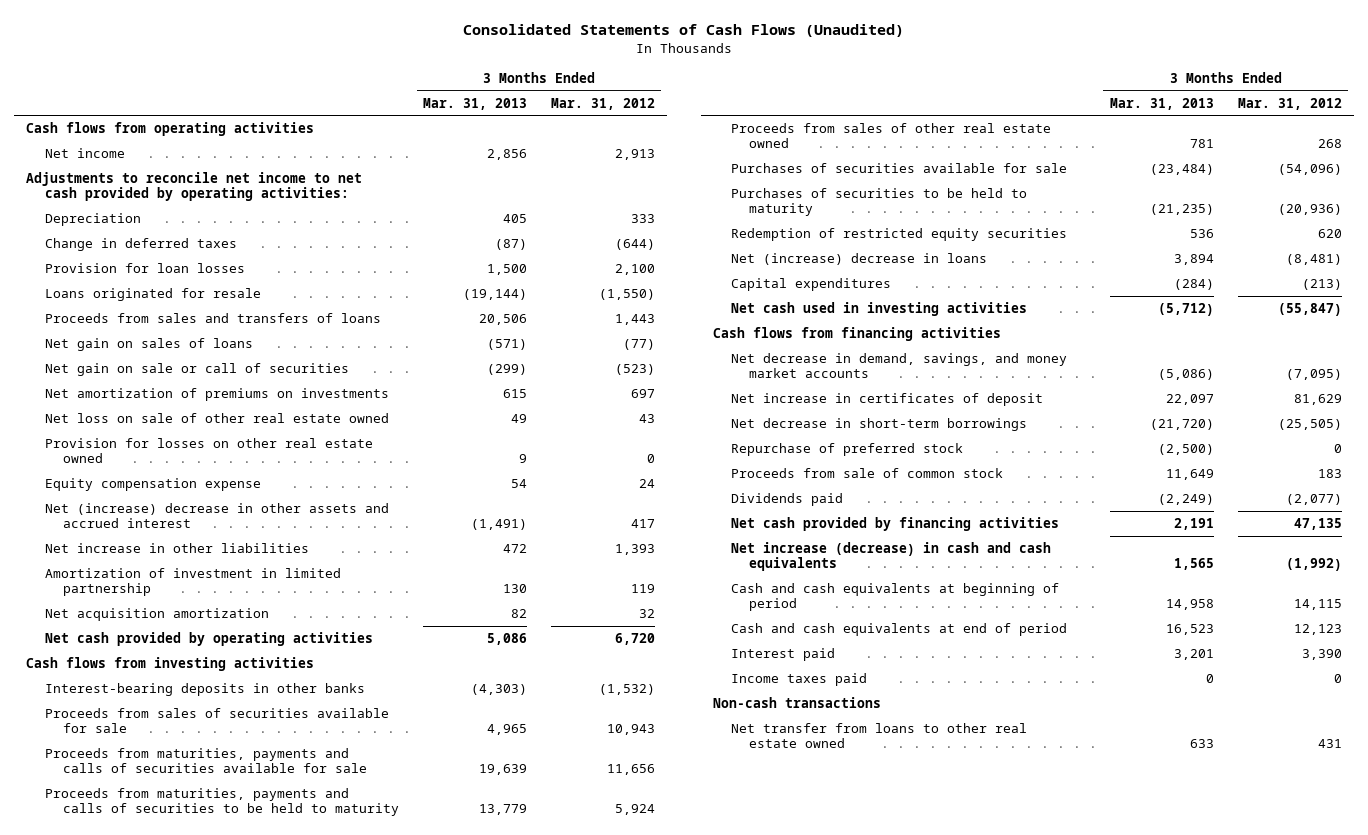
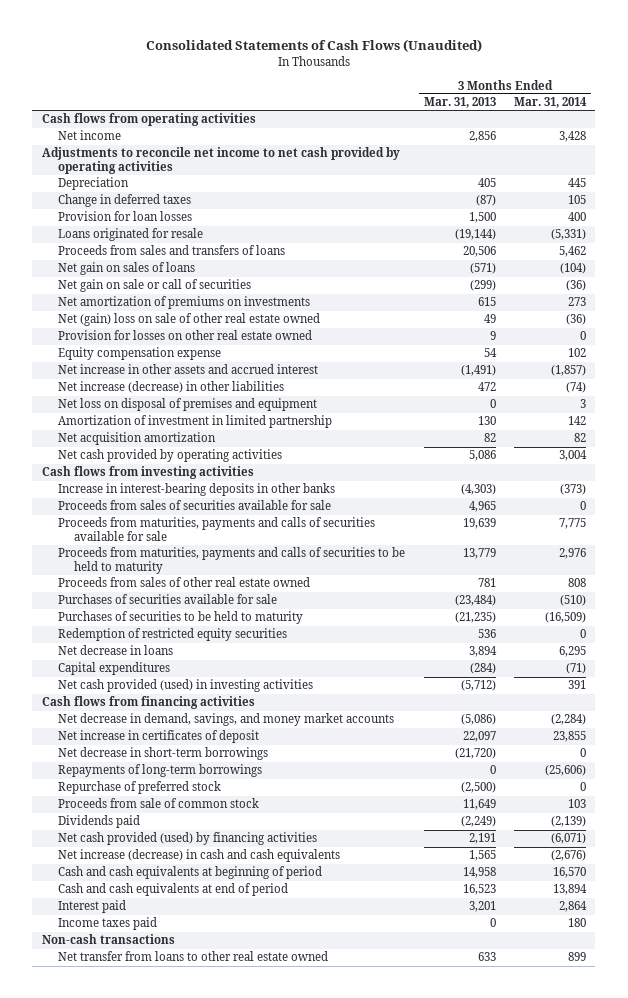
[551,97,656,110] Mar. 31, 2012 -> none
none -> [514,97,588,109] Mar. 31, 2014
[26,172,363,202] Adjustments to reconcile net income to net cash provided by operating activities: -> [41,147,400,174] Adjustments to reconcile net income to net cash provided by operating activities
[44,413,389,424] Net loss on sale of other real estate owned -> [57,313,320,327] Net (gain) loss on sale of other real estate owned
[44,503,389,529] Net (increase) decrease in other assets and accrued interest -> [57,364,318,375] Net increase in other assets and accrued interest
[44,543,309,554] Net increase in other liabilities -> [57,381,284,394] Net increase (decrease) in other liabilities
none -> [57,398,317,412] Net loss on disposal of premises and equipment
[44,683,365,697] Interest-bearing deposits in other banks -> [57,483,335,497] Increase in interest-bearing deposits in other banks
[730,253,987,266] Net (increase) decrease in loans -> [57,645,173,656] Net decrease in loans
[730,302,1027,317] Net cash used in investing activities -> [57,679,313,693] Net cash provided (used) in investing activities
none -> [57,764,262,778] Repayments of long-term borrowings
[730,517,1059,532] Net cash provided by financing activities -> [57,832,317,846] Net cash provided (used) by financing activities

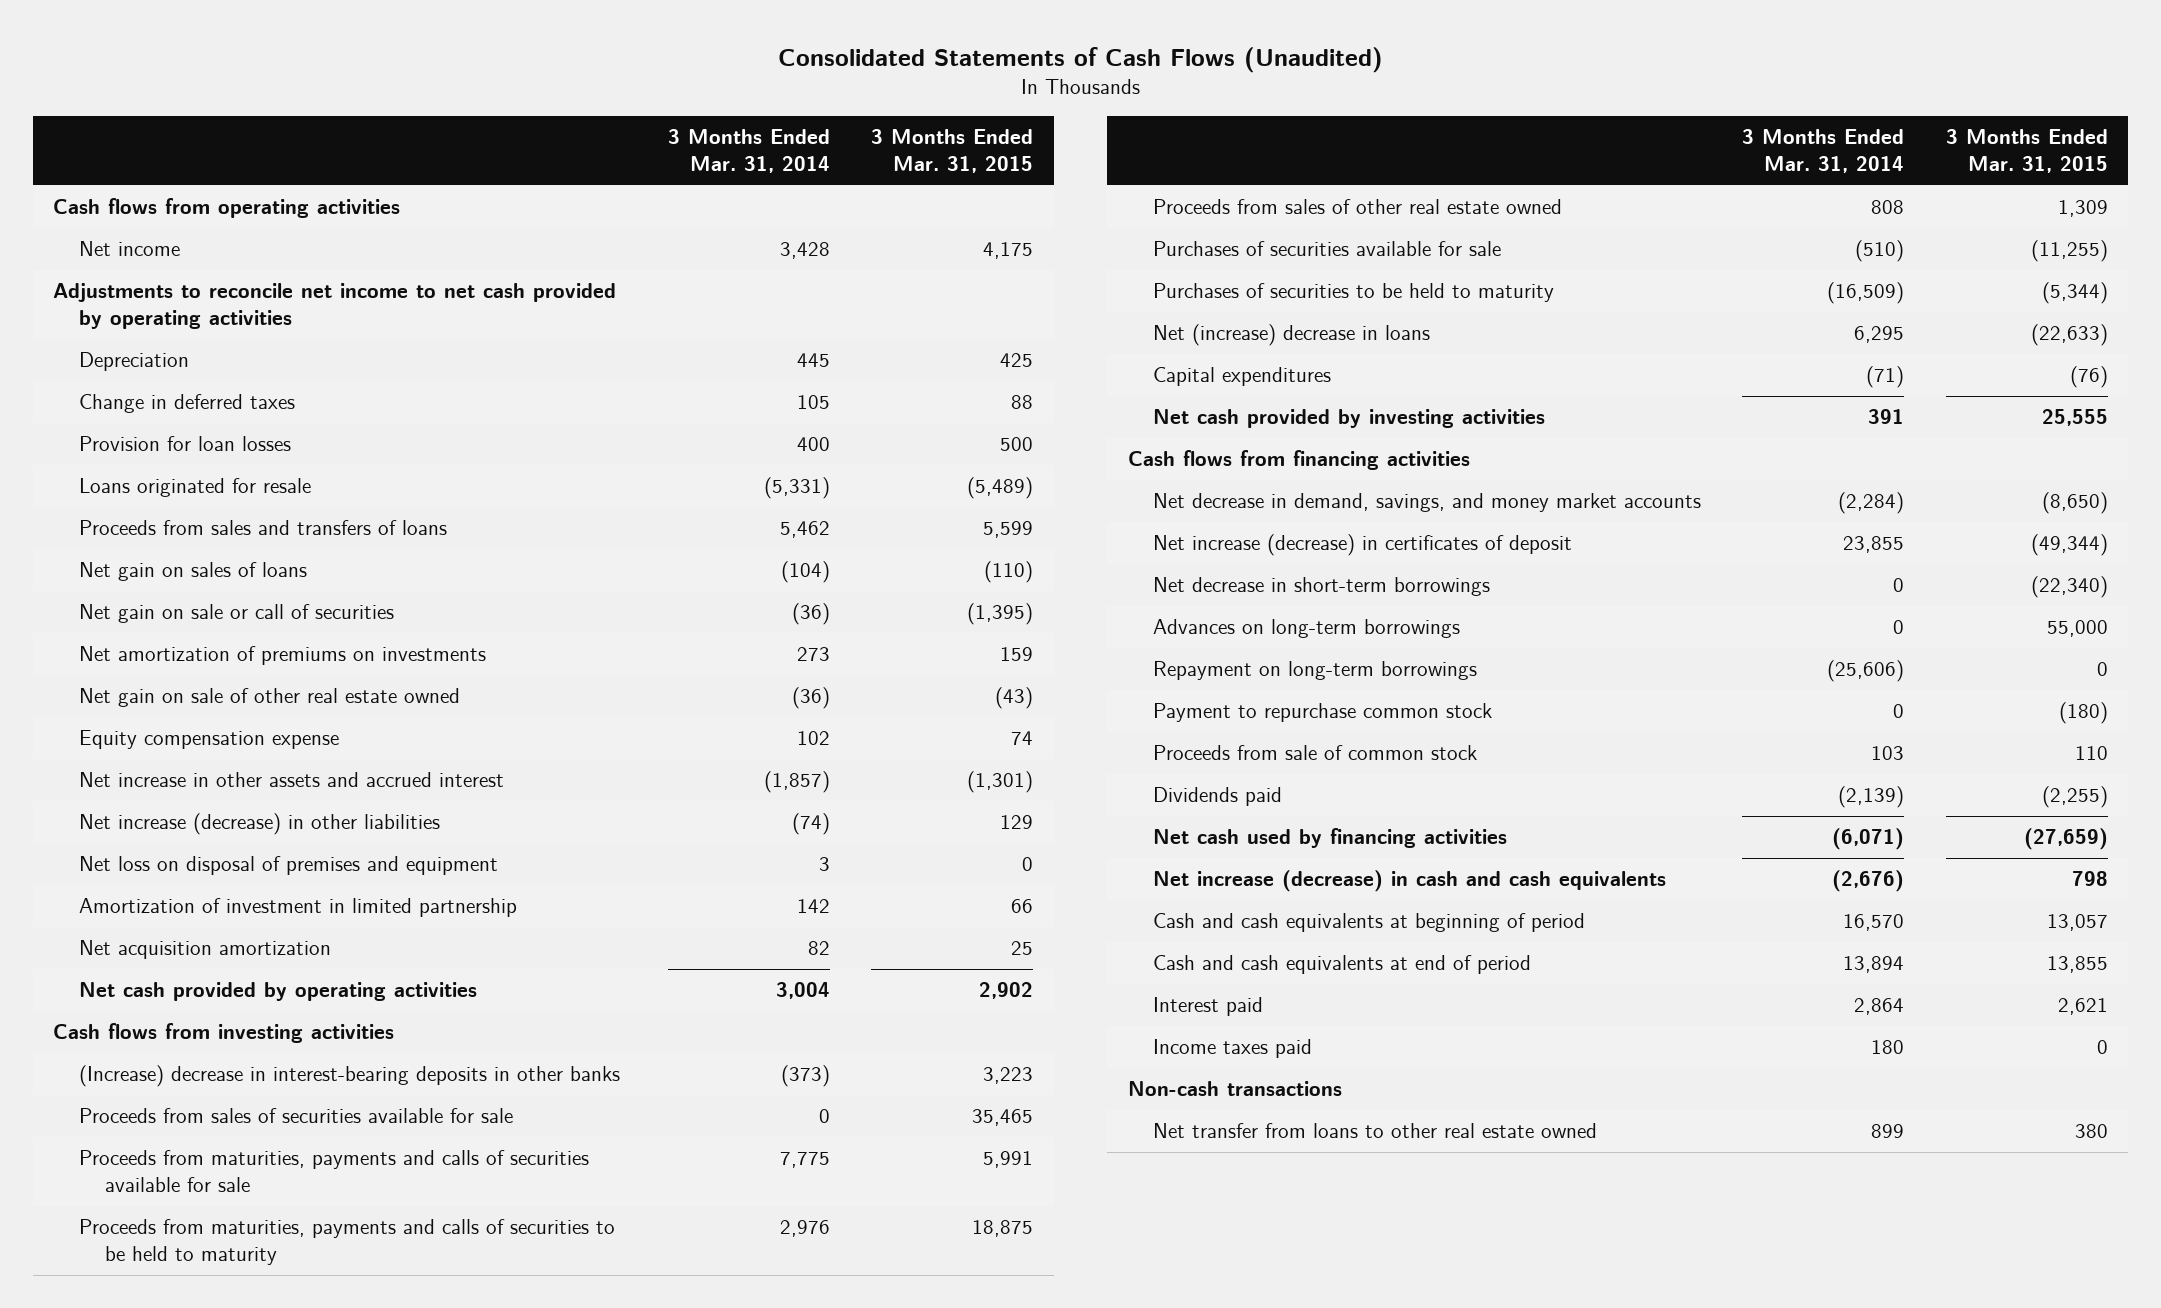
[423,97,496,109] Mar. 31, 2013 -> none
none -> [871,129,1034,174] 3 Months Ended Mar. 31, 2015
[57,330,312,341] Provision for losses on other real estate owned -> none
[57,313,320,327] Net (gain) loss on sale of other real estate owned -> [79,688,461,708] Net gain on sale of other real estate owned
[57,483,335,497] Increase in interest-bearing deposits in other banks -> [79,1065,621,1088] (Increase) decrease in interest-bearing deposits in other banks
[57,628,287,642] Redemption of restricted equity securities -> none
[57,645,173,656] Net decrease in loans -> [1153,324,1431,347] Net (increase) decrease in loans
[57,679,313,693] Net cash provided (used) in investing activities -> [1153,409,1546,429] Net cash provided by investing activities
[57,730,259,744] Net increase in certificates of deposit -> [1153,534,1573,557] Net increase (decrease) in certificates of deposit
[57,781,221,795] Repurchase of preferred stock -> none
none -> [1153,619,1461,639] Advances on long-term borrowings
[57,764,262,778] Repayments of long-term borrowings -> [1153,661,1478,681] Repayment on long-term borrowings
none -> [1153,703,1493,723] Payment to repurchase common stock
[57,832,317,846] Net cash provided (used) by financing activities -> [1153,828,1508,849] Net cash used by financing activities

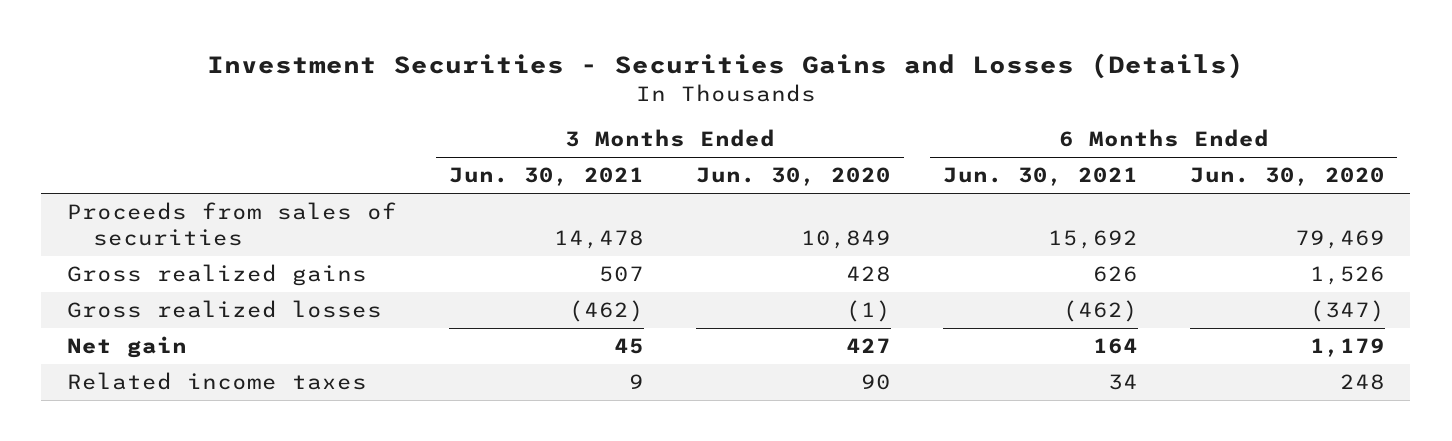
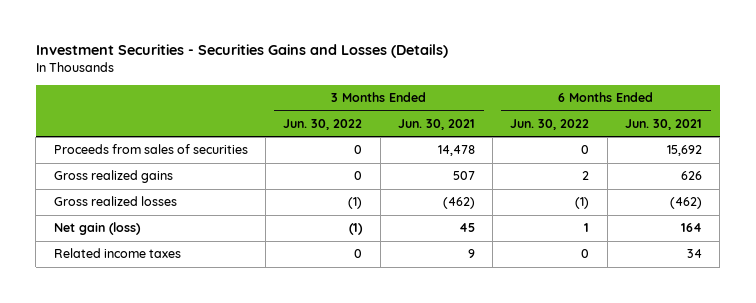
[695,167,891,187] Jun. 30, 2020 -> none
[1189,167,1385,187] Jun. 30, 2020 -> none
none -> [283,118,363,130] Jun. 30, 2022
none -> [510,118,590,130] Jun. 30, 2022
[67,336,188,359] Net gain -> [53,222,141,236] Net gain (loss)

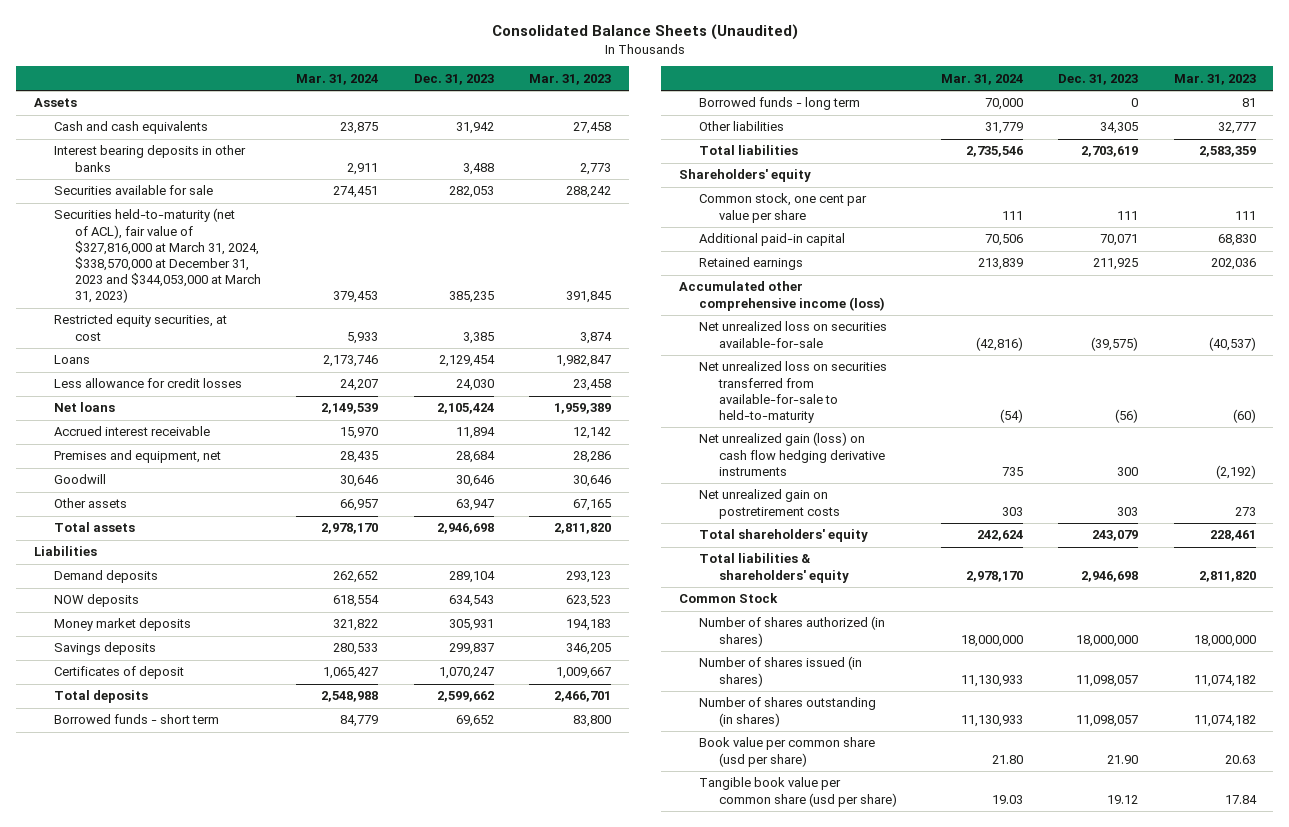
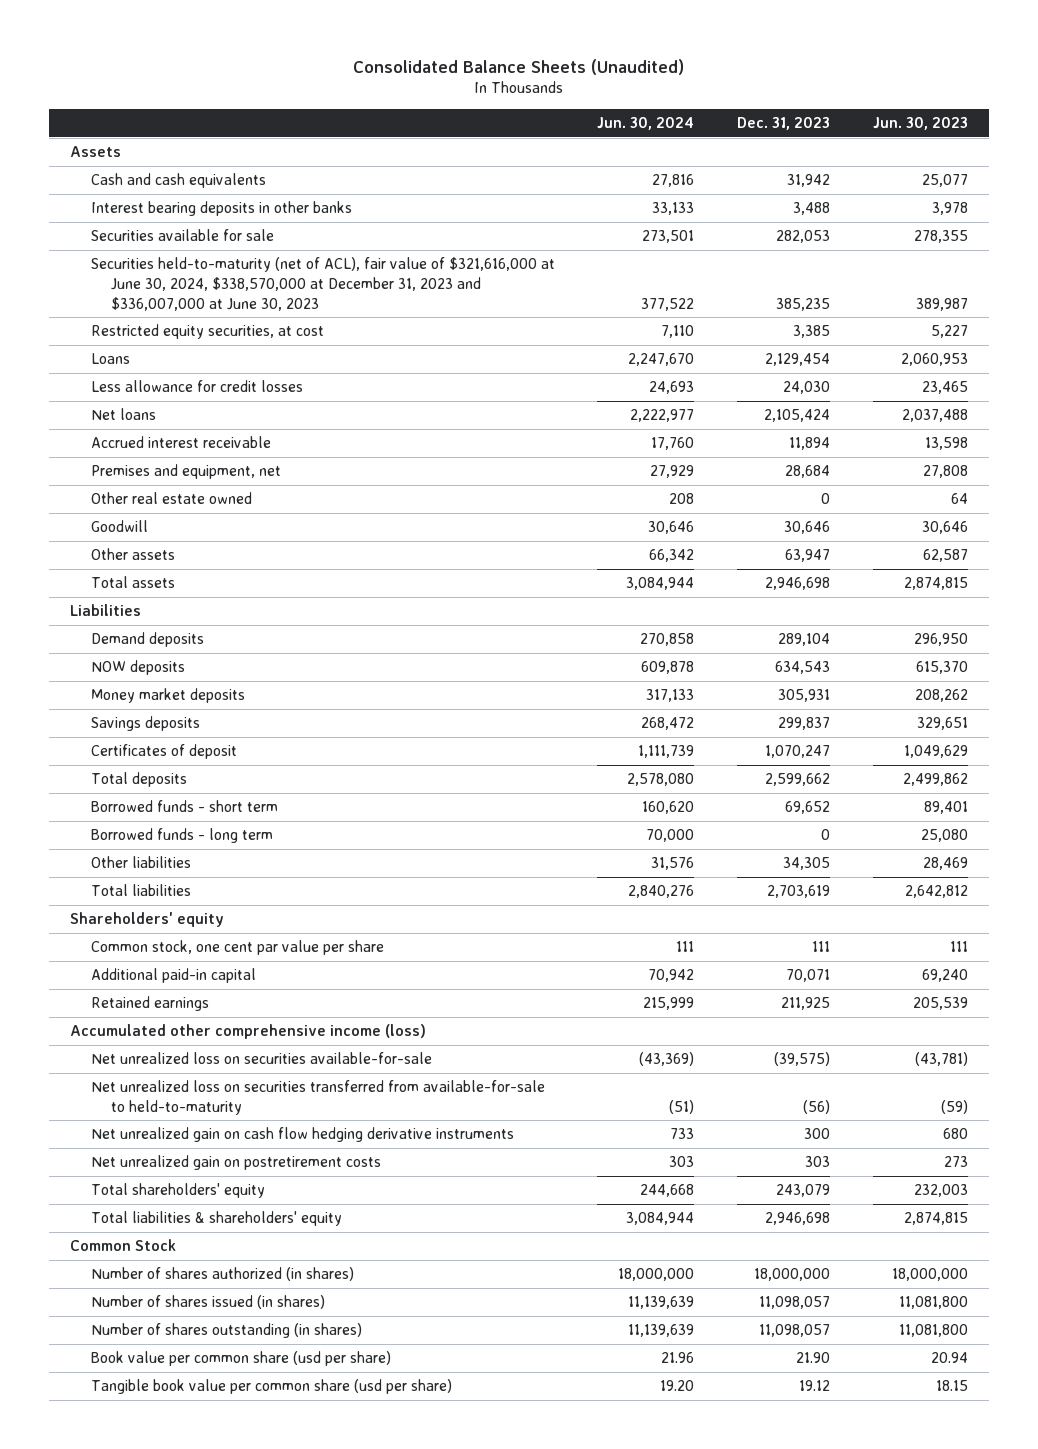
[296,73,379,85] Mar. 31, 2024 -> none
[528,73,611,85] Mar. 31, 2023 -> none
none -> [597,116,695,130] Jun. 30, 2024
none -> [872,116,968,130] Jun. 30, 2023
[54,208,261,304] Securities held-to-maturity (net of ACL), fair value of $327,816,000 at March 31, 2024, $338,570,000 at December 31, 2023 and $344,053,000 at March 31, 2023) -> [90,257,555,311] Securities held-to-maturity (net of ACL), fair value of $321,616,000 at June 30, 2024, $338,570,000 at December 31, 2023 and $336,007,000 at June 30, 2023
none -> [90,492,252,505] Other real estate owned
[698,432,886,476] Net unrealized gain (loss) on cash flow hedging derivative instruments -> [90,1127,514,1143] Net unrealized gain on cash flow hedging derivative instruments

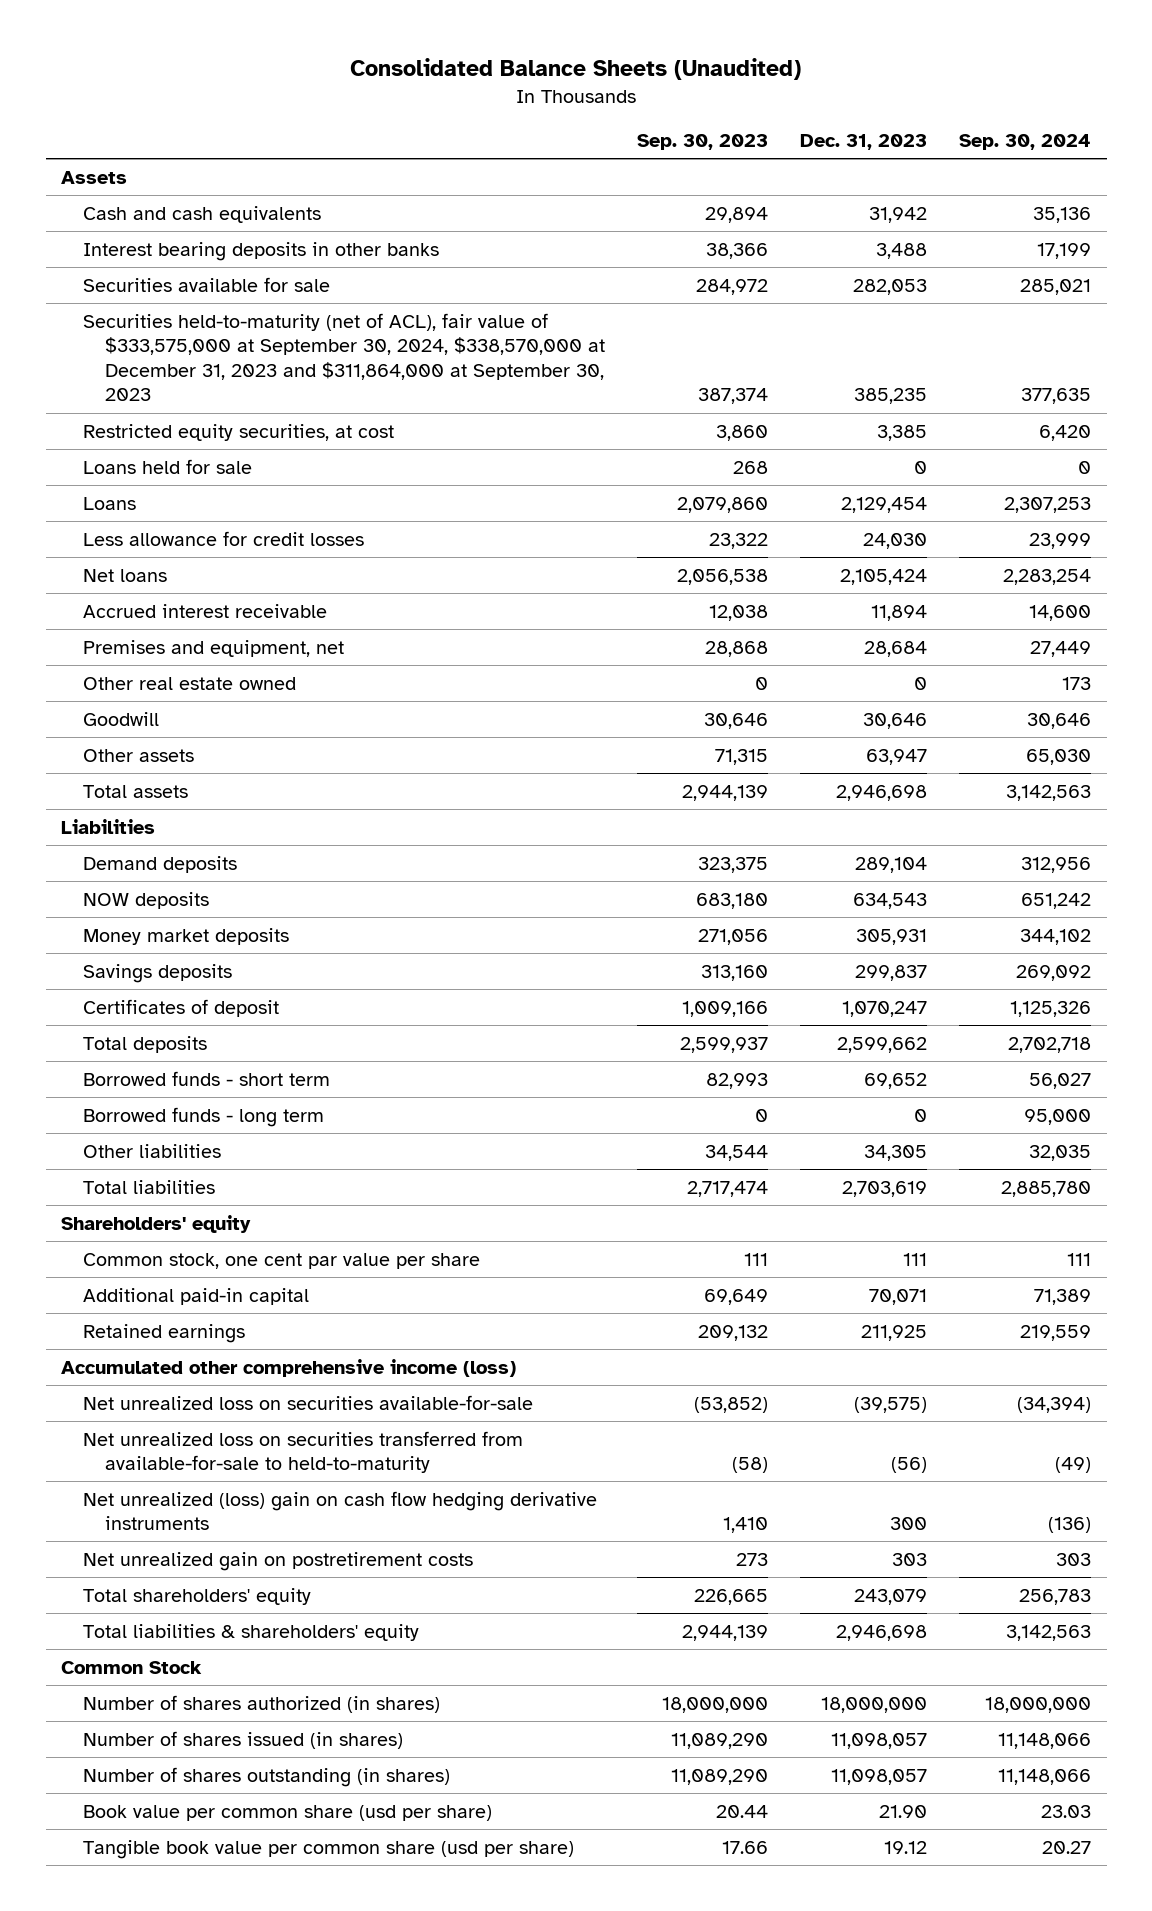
[597,116,695,130] Jun. 30, 2024 -> none
[872,116,968,130] Jun. 30, 2023 -> none
none -> [637,133,769,150] Sep. 30, 2023
none -> [958,133,1091,150] Sep. 30, 2024
[90,257,555,311] Securities held-to-maturity (net of ACL), fair value of $321,616,000 at June 30, 2024, $338,570,000 at December 31, 2023 and $336,007,000 at June 30, 2023 -> [83,312,606,402] Securities held-to-maturity (net of ACL), fair value of $333,575,000 at September 30, 2024, $338,570,000 at December 31, 2023 and $311,864,000 at September 30, 2023
none -> [83,458,253,474] Loans held for sale
[90,1127,514,1143] Net unrealized gain on cash flow hedging derivative instruments -> [83,1490,598,1531] Net unrealized (loss) gain on cash flow hedging derivative instruments

